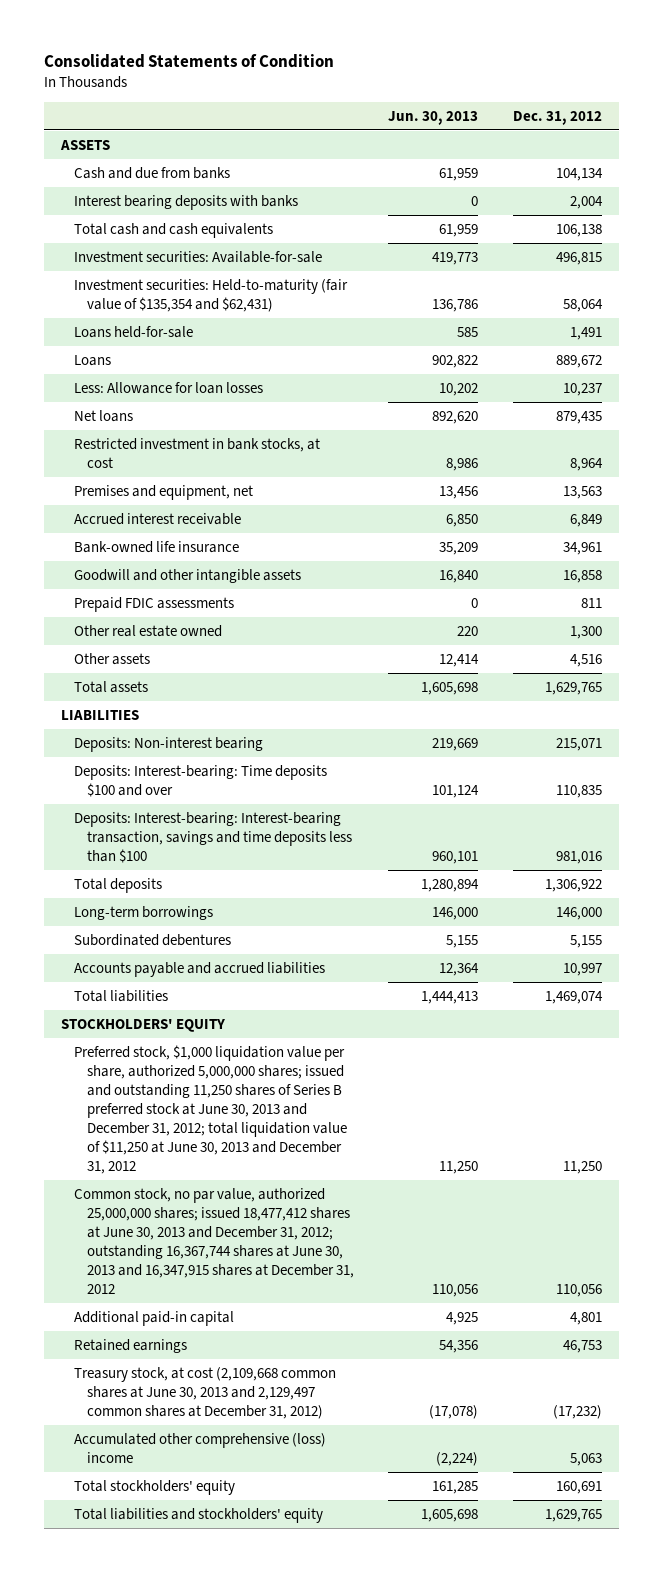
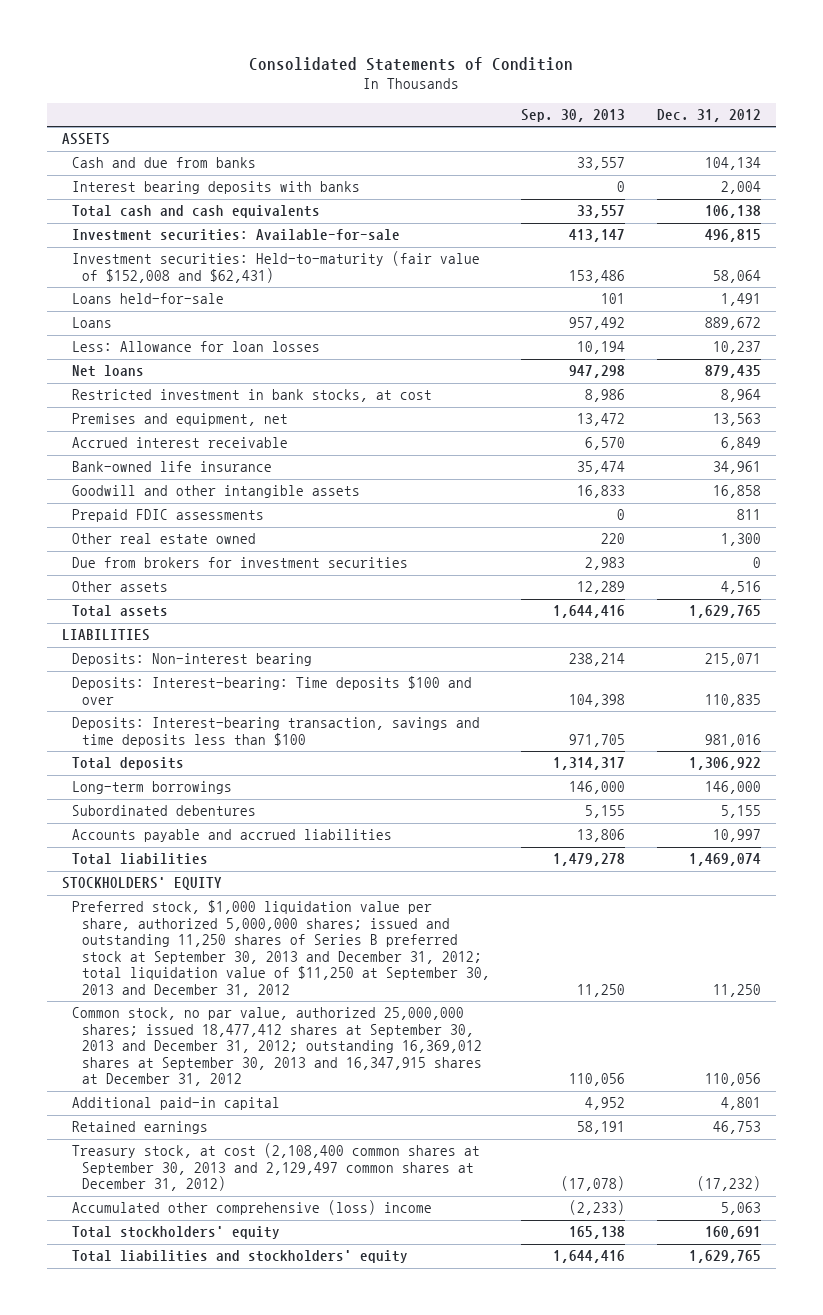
[388,110,479,125] Jun. 30, 2013 -> none
none -> [521,108,626,122] Sep. 30, 2013
[74,278,349,312] Investment securities: Held-to-maturity (fair value of $135,354 and $62,431) -> [72,251,481,283] Investment securities: Held-to-maturity (fair value of $152,008 and $62,431)
none -> [72,557,409,569] Due from brokers for investment securities
[74,811,352,863] Deposits: Interest-bearing: Interest-bearing transaction, savings and time deposits less than $100 -> [72,717,481,747] Deposits: Interest-bearing transaction, savings and time deposits less than $100
[74,1044,347,1174] Preferred stock, $1,000 liquidation value per share, authorized 5,000,000 shares; issued and outstanding 11,250 shares of Series B preferred stock at June 30, 2013 and December 31, 2012; total liquidation value of $11,250 at June 30, 2013 and December 31, 2012 -> [72,900,491,997] Preferred stock, $1,000 liquidation value per share, authorized 5,000,000 shares; issued and outstanding 11,250 shares of Series B preferred stock at September 30, 2013 and December 31, 2012; total liquidation value of $11,250 at September 30, 2013 and December 31, 2012
[74,1187,354,1294] Common stock, no par value, authorized 25,000,000 shares; issued 18,477,412 shares at June 30, 2013 and December 31, 2012; outstanding 16,367,744 shares at June 30, 2013 and 16,347,915 shares at December 31, 2012 -> [72,1007,483,1087] Common stock, no par value, authorized 25,000,000 shares; issued 18,477,412 shares at September 30, 2013 and December 31, 2012; outstanding 16,369,012 shares at September 30, 2013 and 16,347,915 shares at December 31, 2012
[74,1366,337,1419] Treasury stock, at cost (2,109,668 common shares at June 30, 2013 and 2,129,497 common shares at December 31, 2012) -> [72,1143,481,1192] Treasury stock, at cost (2,108,400 common shares at September 30, 2013 and 2,129,497 common shares at December 31, 2012)

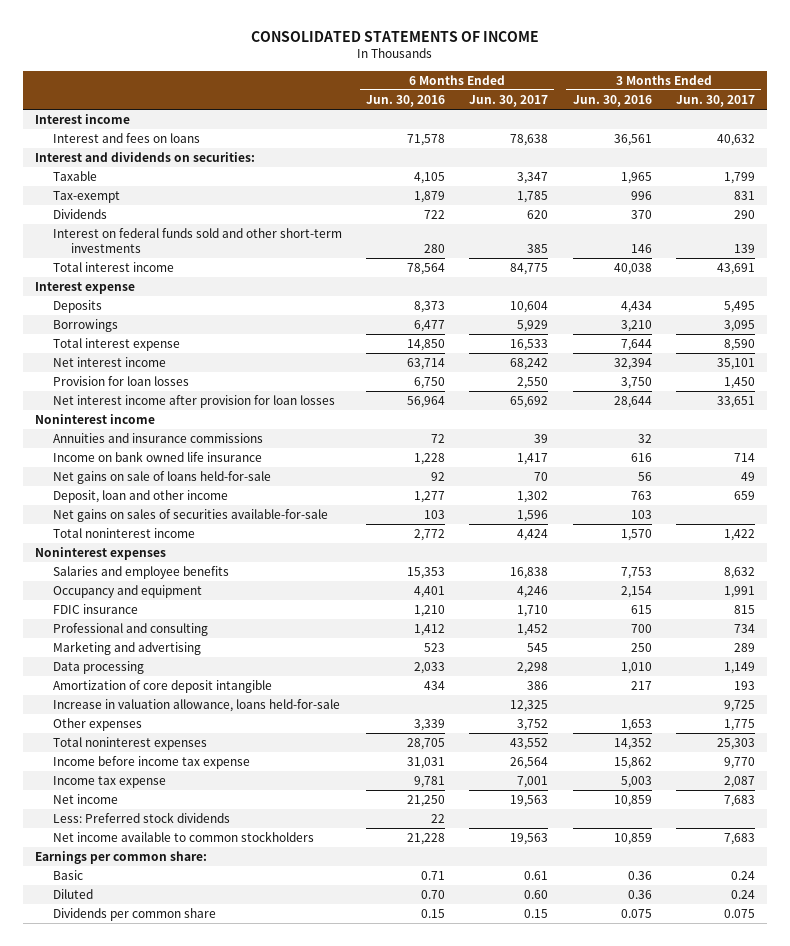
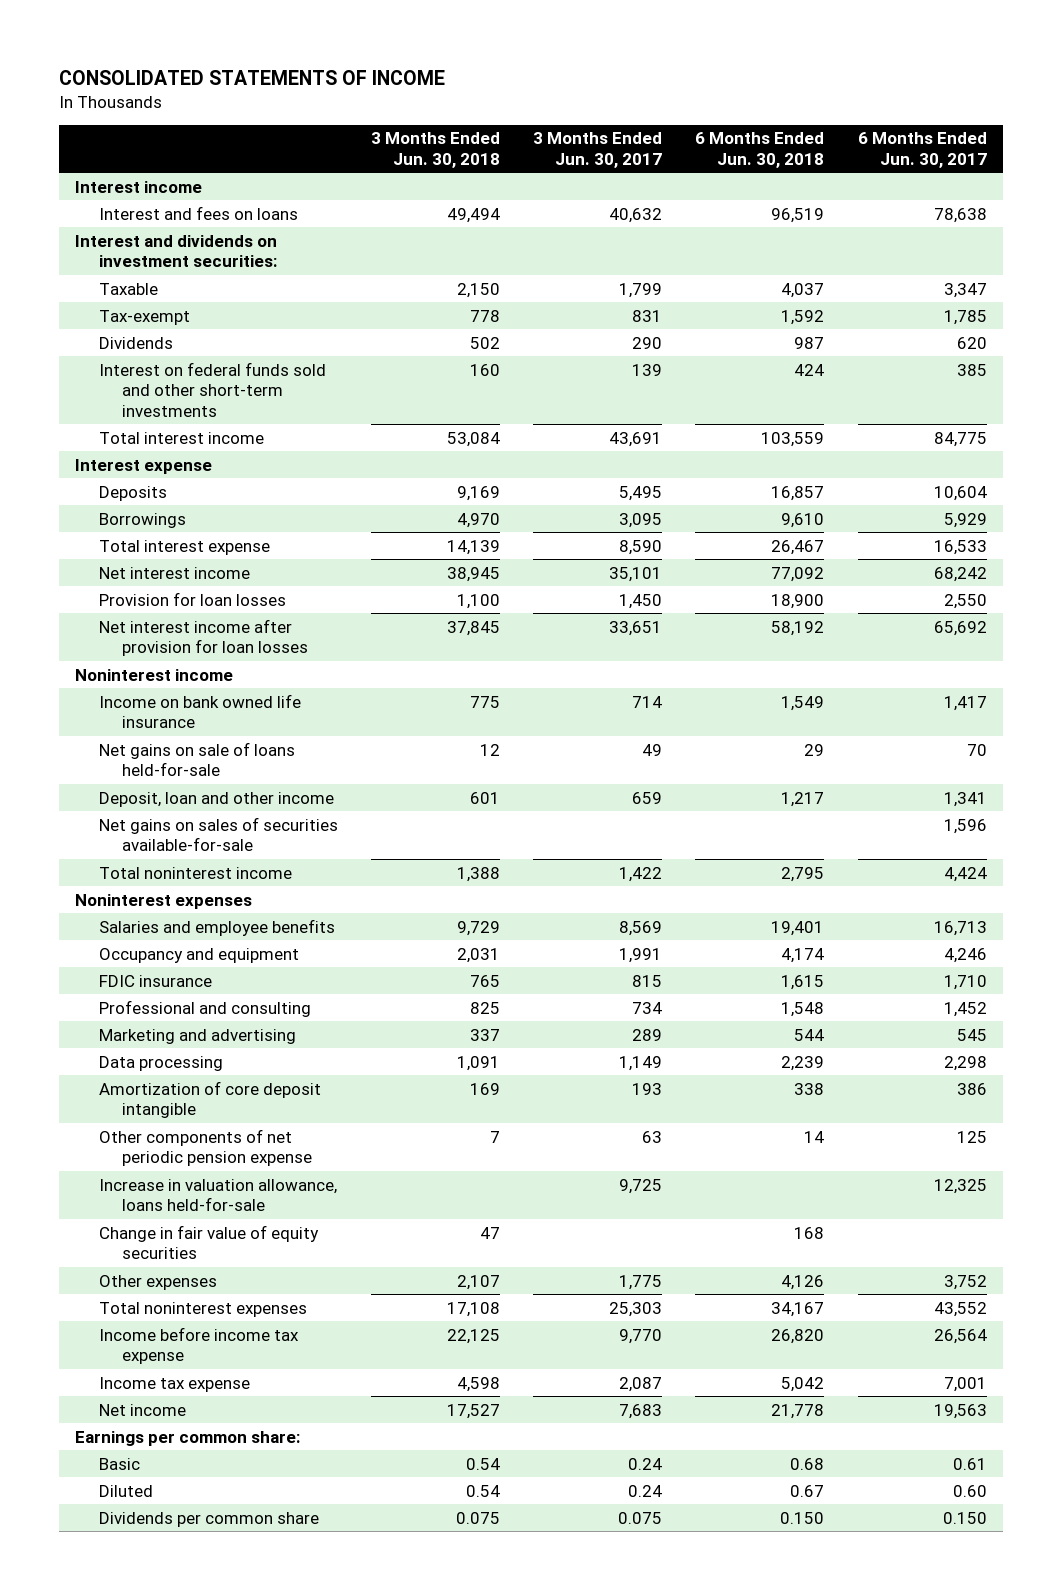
[366,94,446,107] Jun. 30, 2016 -> none
[572,94,652,107] Jun. 30, 2016 -> none
none -> [371,132,501,168] 3 Months Ended Jun. 30, 2018
none -> [695,132,825,168] 6 Months Ended Jun. 30, 2018
[34,152,255,163] Interest and dividends on securities: -> [75,234,278,268] Interest and dividends on investment securities:
[52,433,263,444] Annuities and insurance commissions -> none
[517,491,549,504] 1,302 -> [943,791,987,807] 1,341
[510,567,549,580] 16,838 -> [933,920,987,936] 16,713
[723,567,755,580] 8,632 -> [619,920,663,936] 8,569
none -> [98,1128,313,1167] Other components of net periodic pension expense
none -> [98,1224,319,1260] Change in fair value of equity securities
[52,812,230,824] Less: Preferred stock dividends -> none
[52,831,314,843] Net income available to common stockholders -> none
[524,909,549,919] 0.15 -> [942,1511,987,1524] 0.150

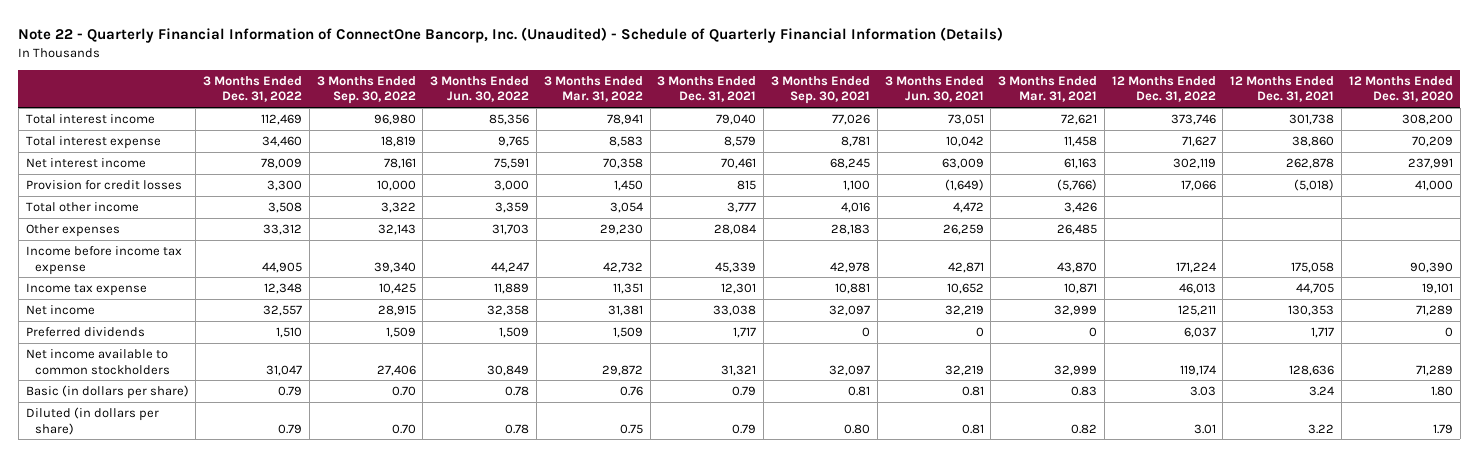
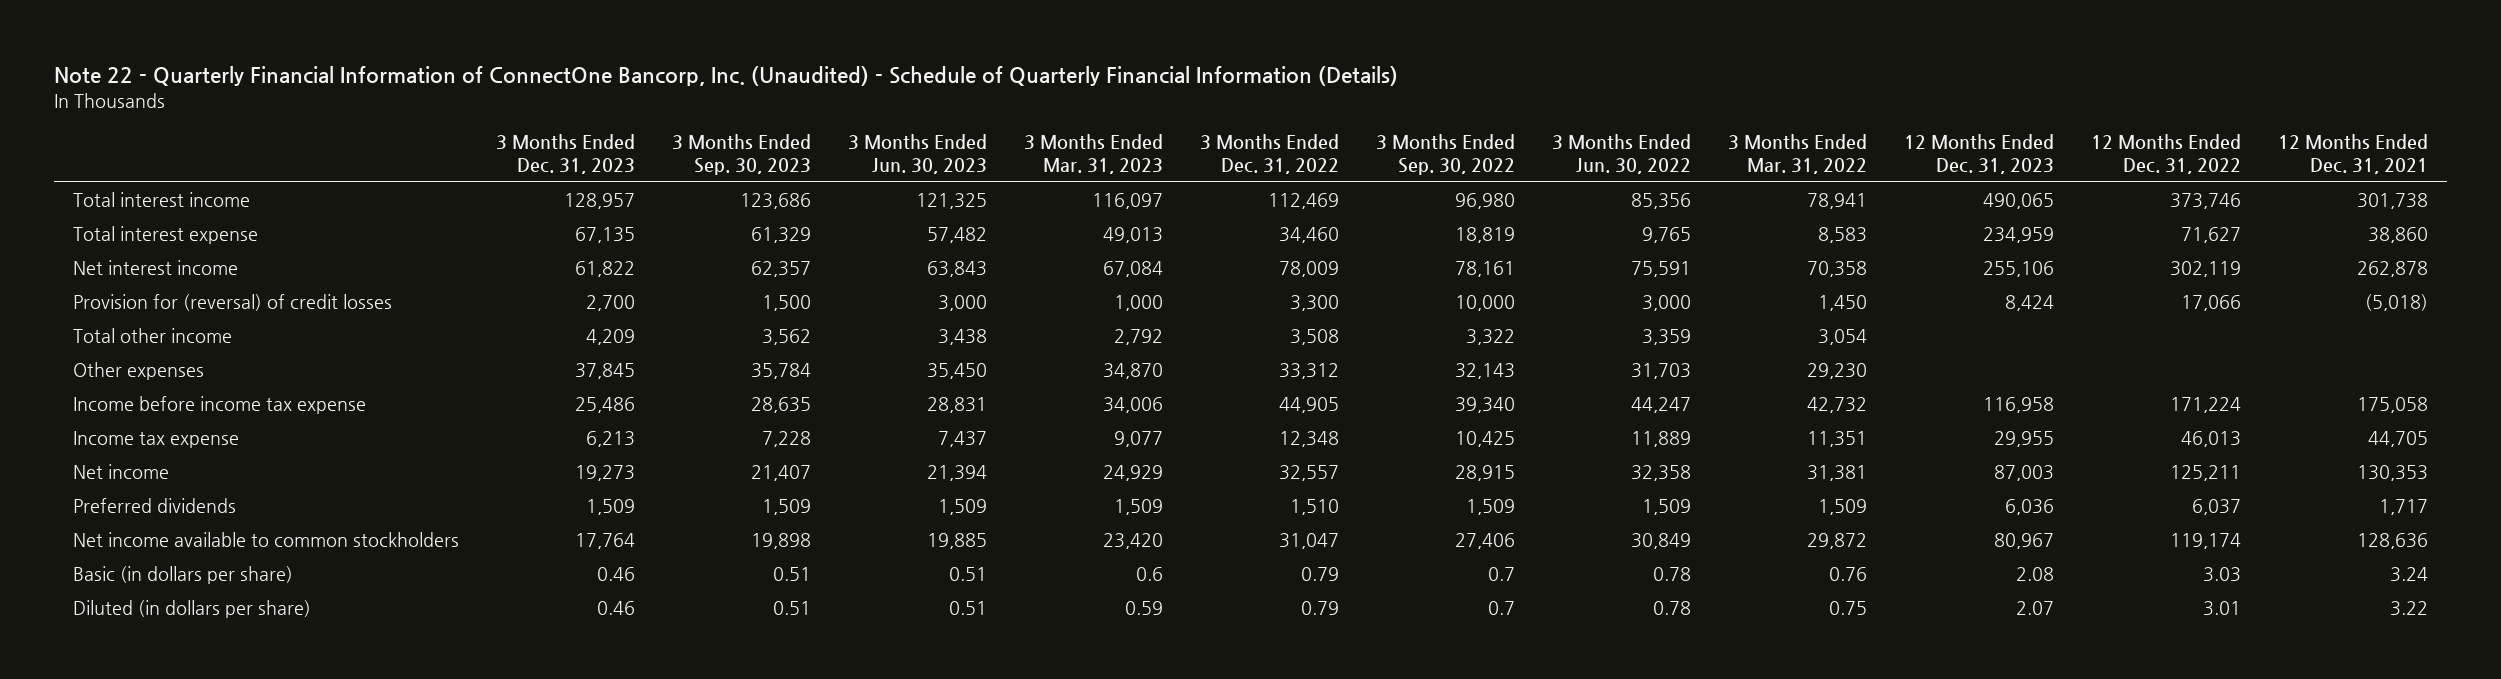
[657,76,757,103] 3 Months Ended Dec. 31, 2021 -> none
[770,76,870,105] 3 Months Ended Sep. 30, 2021 -> none
[884,76,984,103] 3 Months Ended Jun. 30, 2021 -> none
[998,76,1098,103] 3 Months Ended Mar. 31, 2021 -> none
[1348,76,1453,103] 12 Months Ended Dec. 31, 2020 -> none
none -> [495,134,635,175] 3 Months Ended Dec. 31, 2023
none -> [671,134,811,176] 3 Months Ended Sep. 30, 2023
none -> [847,134,987,175] 3 Months Ended Jun. 30, 2023
none -> [1023,134,1163,175] 3 Months Ended Mar. 31, 2023
none -> [1904,134,2055,175] 12 Months Ended Dec. 31, 2023
[25,180,182,191] Provision for credit losses -> [72,294,392,312] Provision for (reversal) of credit losses
[391,386,416,397] 0.70 -> [1488,567,1516,582] 0.7
[391,423,416,434] 0.70 -> [1488,601,1516,616] 0.7

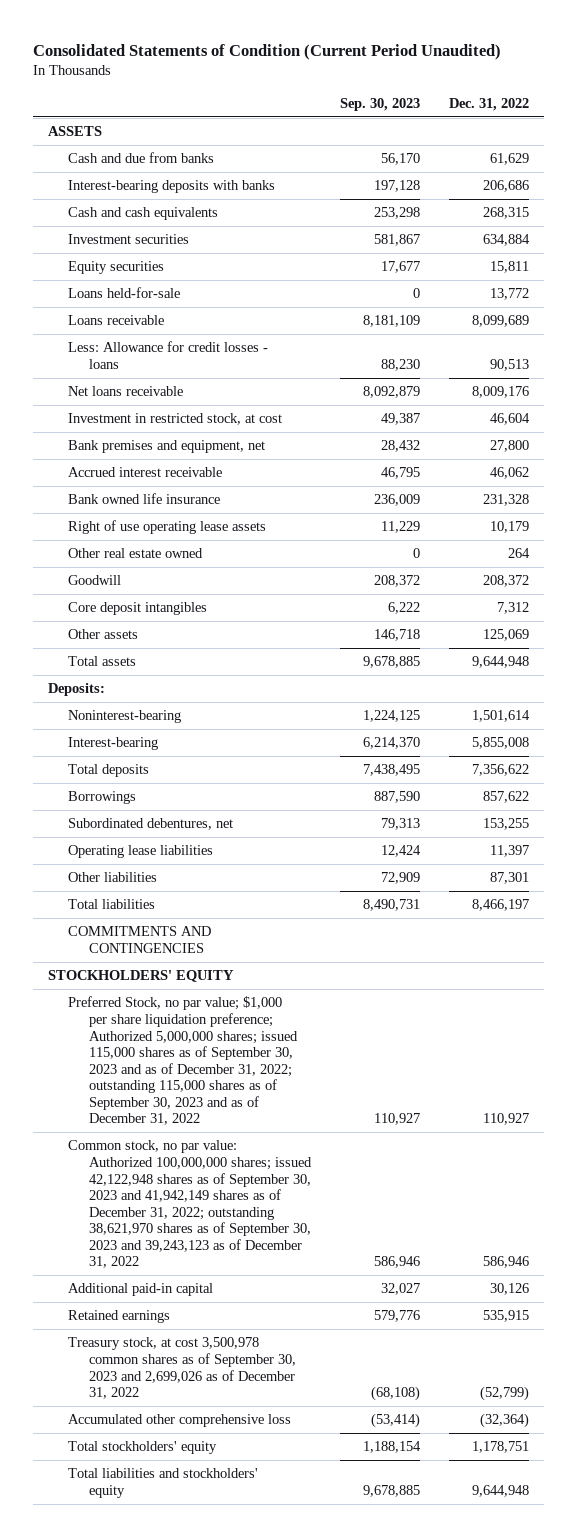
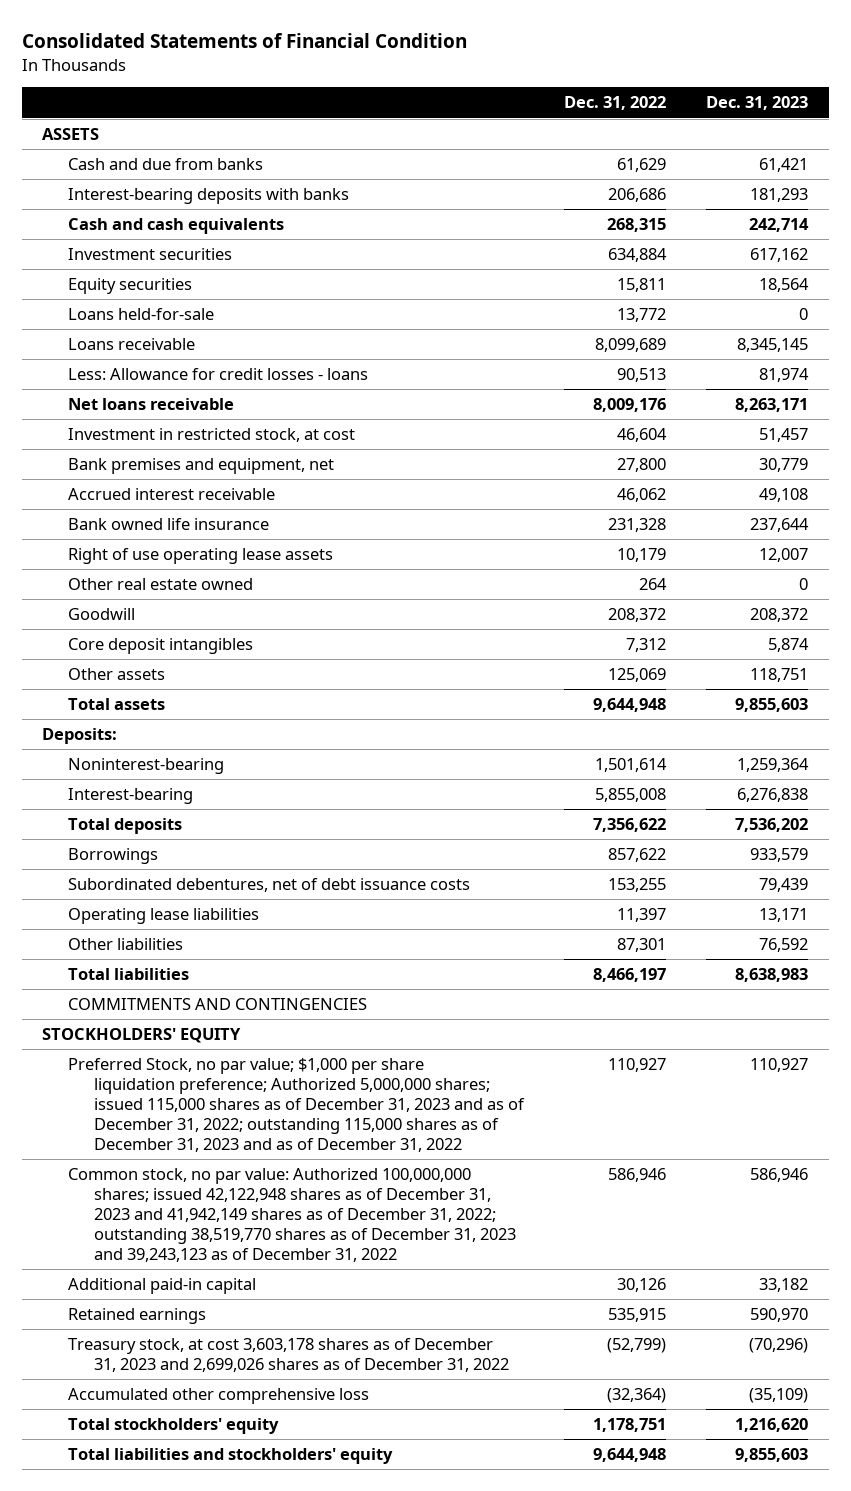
[33,43,502,60] Consolidated Statements of Condition (Current Period Unaudited) -> [22,33,468,49] Consolidated Statements of Financial Condition
[339,97,420,111] Sep. 30, 2023 -> none
none -> [706,96,809,111] Dec. 31, 2023
[68,818,234,831] Subordinated debentures, net -> [68,878,471,893] Subordinated debentures, net of debt issuance costs
[68,996,298,1126] Preferred Stock, no par value; $1,000 per share liquidation preference; Authorized 5,000,000 shares; issued 115,000 shares as of September 30, 2023 and as of December 31, 2022; outstanding 115,000 shares as of September 30, 2023 and as of December 31, 2022 -> [68,1058,526,1152] Preferred Stock, no par value; $1,000 per share liquidation preference; Authorized 5,000,000 shares; issued 115,000 shares as of December 31, 2023 and as of December 31, 2022; outstanding 115,000 shares as of December 31, 2023 and as of December 31, 2022
[68,1140,312,1269] Common stock, no par value: Authorized 100,000,000 shares; issued 42,122,948 shares as of September 30, 2023 and 41,942,149 shares as of December 31, 2022; outstanding 38,621,970 shares as of September 30, 2023 and 39,243,123 as of December 31, 2022 -> [68,1168,517,1262] Common stock, no par value: Authorized 100,000,000 shares; issued 42,122,948 shares as of December 31, 2023 and 41,942,149 shares as of December 31, 2022; outstanding 38,519,770 shares as of December 31, 2023 and 39,243,123 as of December 31, 2022
[68,1337,296,1400] Treasury stock, at cost 3,500,978 common shares as of September 30, 2023 and 2,699,026 as of December 31, 2022 -> [68,1338,510,1373] Treasury stock, at cost 3,603,178 shares as of December 31, 2023 and 2,699,026 shares as of December 31, 2022

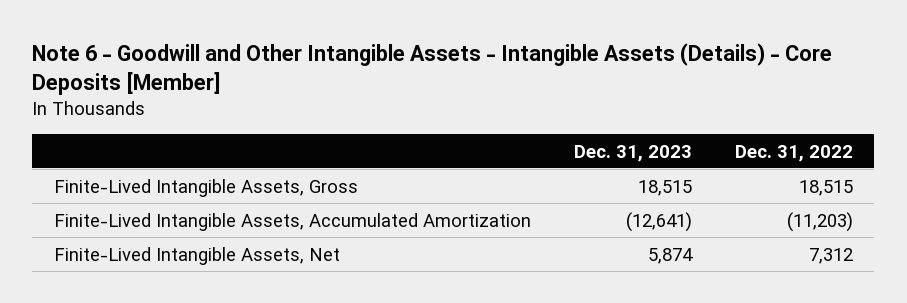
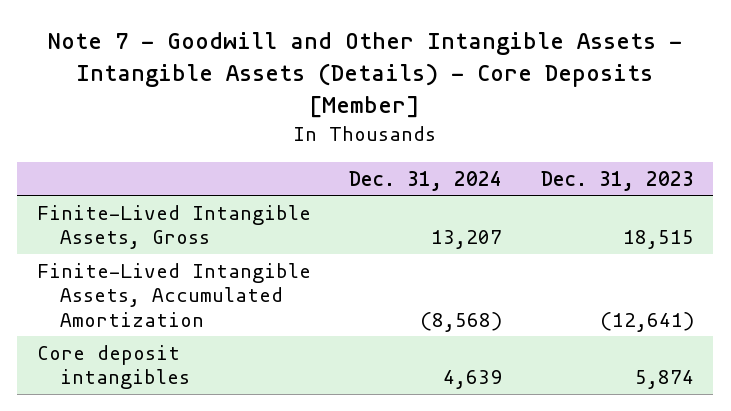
[32,43,833,96] Note 6 - Goodwill and Other Intangible Assets - Intangible Assets (Details) - Core Deposits [Member] -> [48,32,683,119] Note 7 - Goodwill and Other Intangible Assets - Intangible Assets (Details) - Core Deposits [Member]
[734,144,853,162] Dec. 31, 2022 -> none
none -> [349,170,503,191] Dec. 31, 2024
[53,246,340,265] Finite-Lived Intangible Assets, Net -> [36,344,190,390] Core deposit intangibles

